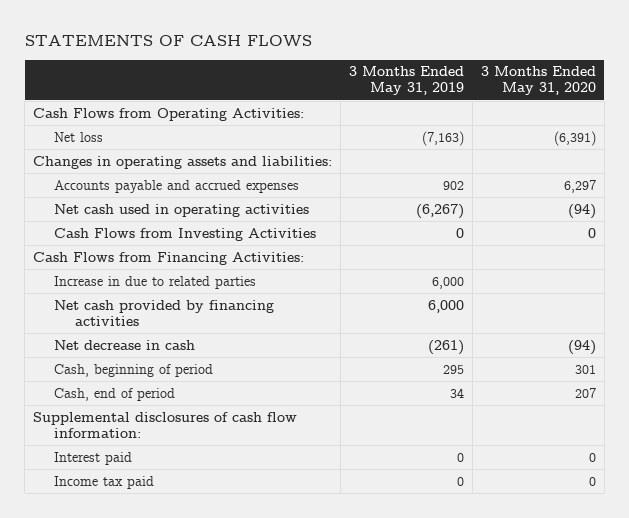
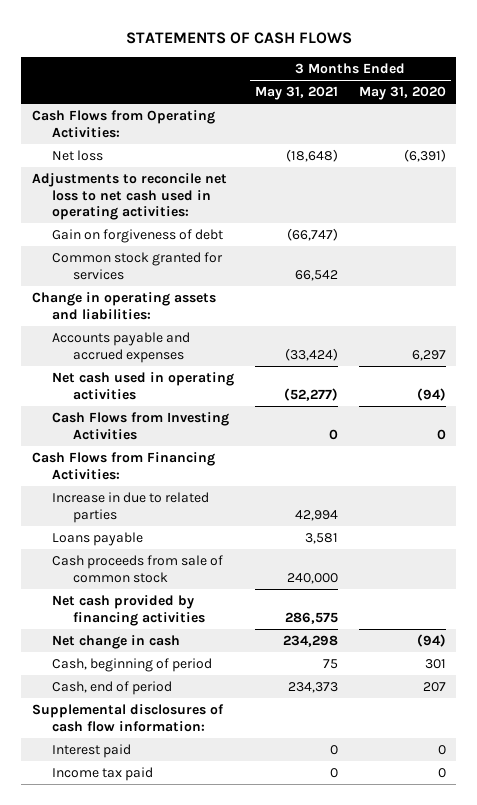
[348,66,464,96] 3 Months Ended May 31, 2019 -> none
none -> [255,86,339,101] May 31, 2021
none -> [31,172,227,221] Adjustments to reconcile net loss to net cash used in operating activities:
none -> [52,228,224,243] Gain on forgiveness of debt
none -> [52,251,224,280] Common stock granted for services
[33,155,333,169] Changes in operating assets and liabilities: -> [31,291,216,320] Change in operating assets and liabilities:
none -> [52,531,144,546] Loans payable
none -> [52,554,224,583] Cash proceeds from sale of common stock
[54,339,196,350] Net decrease in cash -> [52,634,181,649] Net change in cash

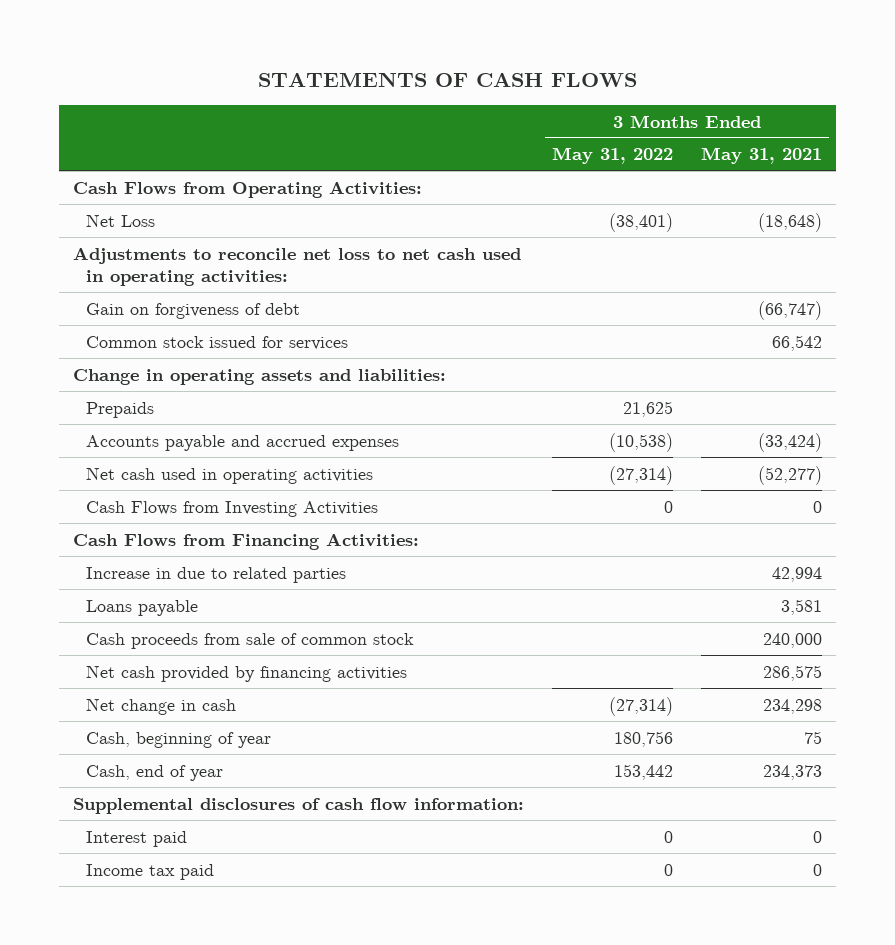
[358,86,446,101] May 31, 2020 -> none
none -> [552,147,674,165] May 31, 2022
[52,149,104,161] Net loss -> [85,213,155,227] Net Loss
[52,251,224,280] Common stock granted for services -> [85,335,348,350] Common stock issued for services
none -> [85,401,154,418] Prepaids
[52,657,213,672] Cash, beginning of period -> [85,731,271,748] Cash, beginning of year
[52,680,173,695] Cash, end of period -> [85,764,223,781] Cash, end of year

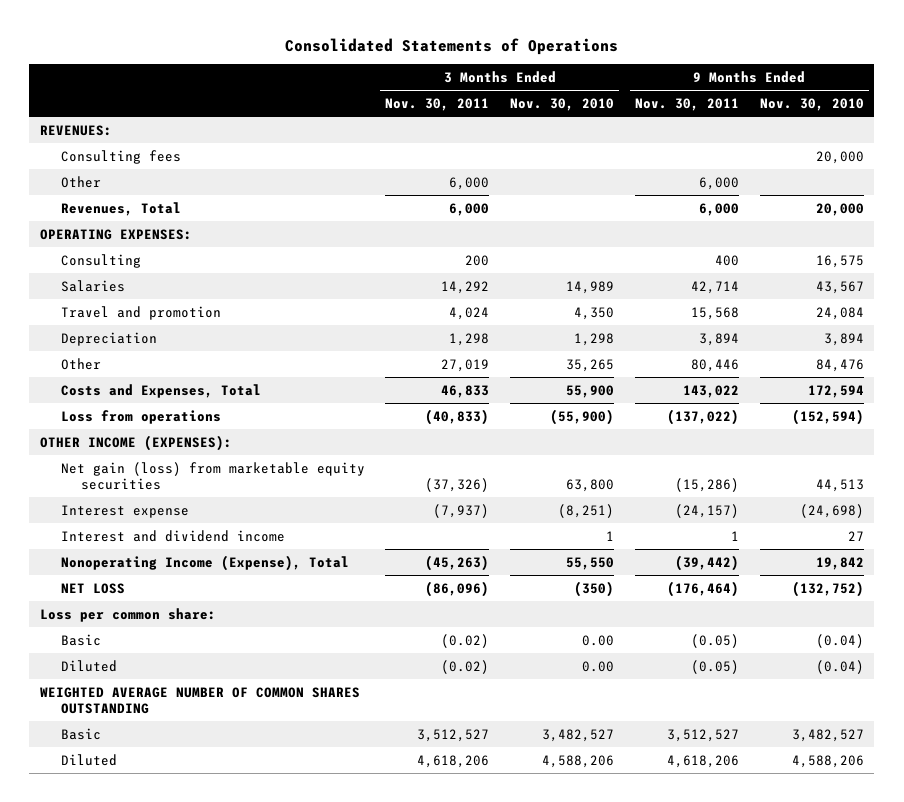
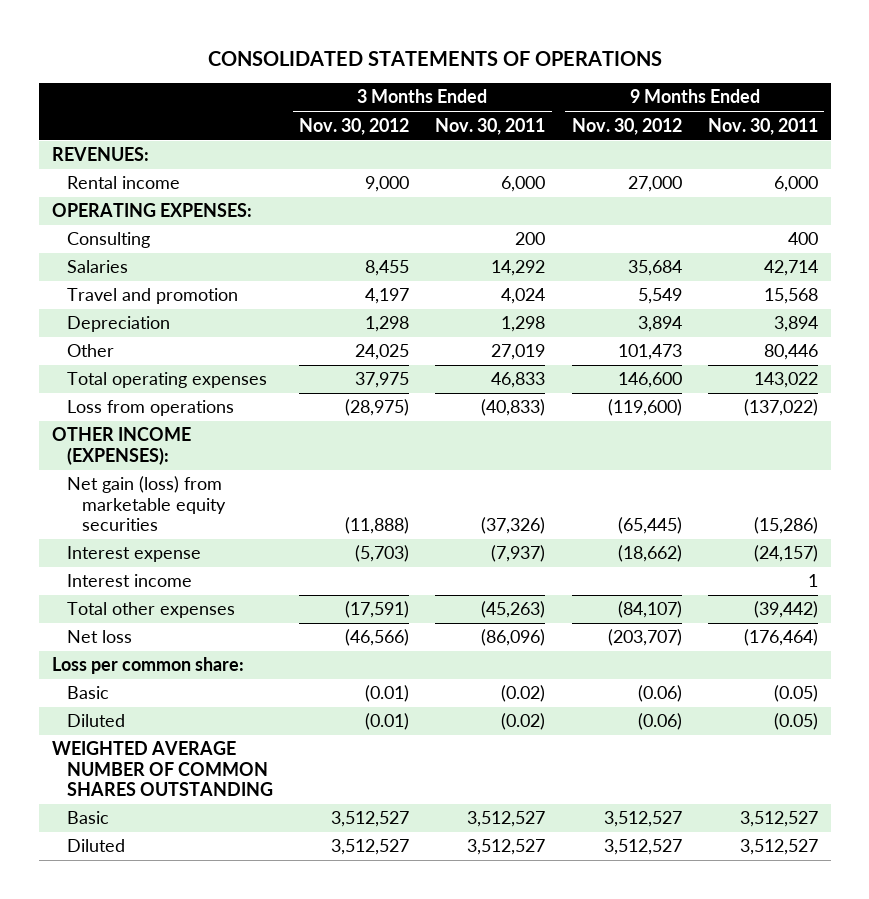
[284,37,618,55] Consolidated Statements of Operations -> [207,50,662,66] CONSOLIDATED STATEMENTS OF OPERATIONS
[510,97,615,111] Nov. 30, 2010 -> none
[759,97,864,111] Nov. 30, 2010 -> none
none -> [299,117,410,135] Nov. 30, 2012
none -> [571,117,682,135] Nov. 30, 2012
[60,149,181,164] Consulting fees -> none
[60,201,181,216] Revenues, Total -> none
[60,175,101,188] Other -> [66,176,180,190] Rental income
[60,383,261,398] Costs and Expenses, Total -> [66,372,267,389] Total operating expenses
[60,529,285,542] Interest and dividend income -> [66,574,192,588] Interest income
[60,554,349,571] Nonoperating Income (Expense), Total -> [66,602,235,619] Total other expenses
[60,582,125,594] NET LOSS -> [66,630,132,644] Net loss
[417,754,490,768] 4,618,206 -> [467,839,546,856] 3,512,527
[666,754,739,768] 4,618,206 -> [739,839,818,856] 3,512,527

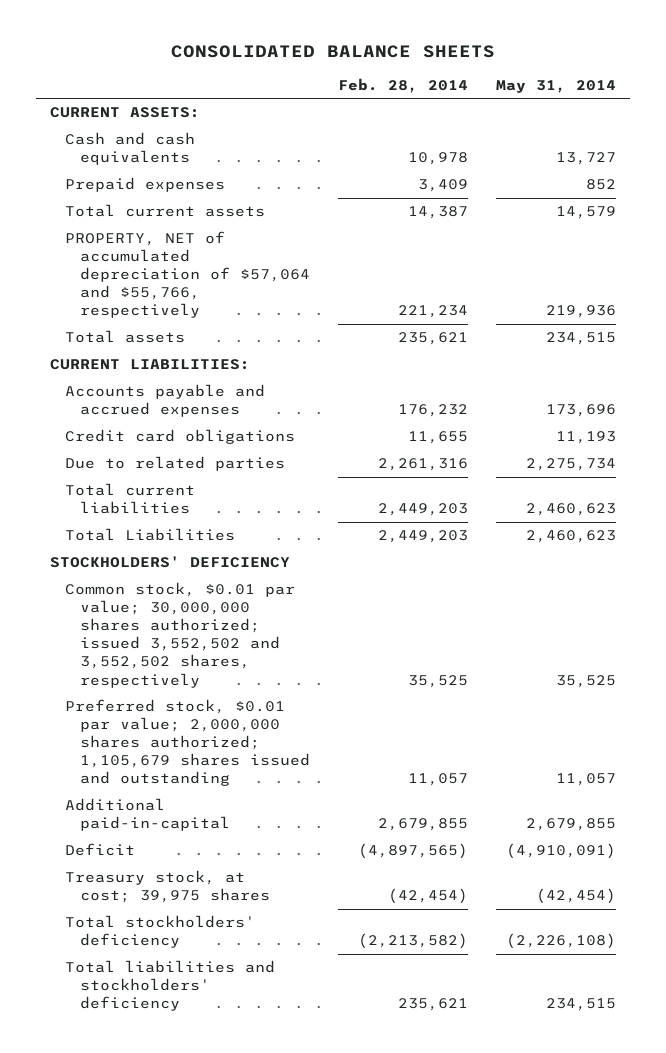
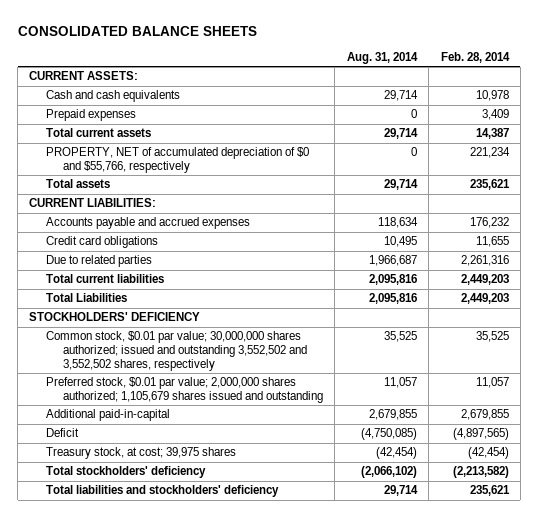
[496,79,617,93] May 31, 2014 -> none
none -> [346,51,418,64] Aug. 31, 2014
[64,231,310,319] PROPERTY, NET of accumulated depreciation of $57,064 and $55,766, respectively -> [46,147,310,174] PROPERTY, NET of accumulated depreciation of $0 and $55,766, respectively
[64,582,295,688] Common stock, $0.01 par value; 30,000,000 shares authorized; issued 3,552,502 and 3,552,502 shares, respectively -> [46,331,307,371] Common stock, $0.01 par value; 30,000,000 shares authorized; issued and outstanding 3,552,502 and 3,552,502 shares, respectively

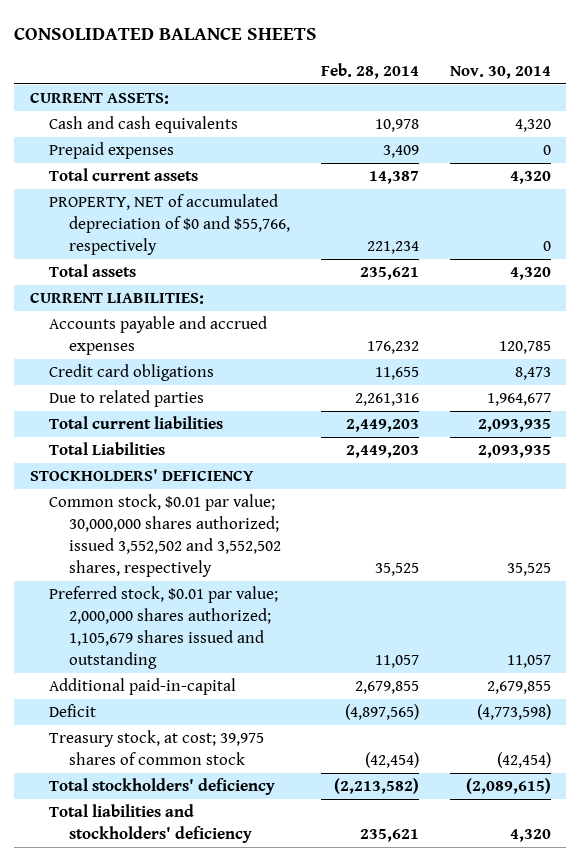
[346,51,418,64] Aug. 31, 2014 -> none
none -> [449,65,551,79] Nov. 30, 2014
[46,331,307,371] Common stock, $0.01 par value; 30,000,000 shares authorized; issued and outstanding 3,552,502 and 3,552,502 shares, respectively -> [49,494,281,578] Common stock, $0.01 par value; 30,000,000 shares authorized; issued 3,552,502 and 3,552,502 shares, respectively
[46,447,237,460] Treasury stock, at cost; 39,975 shares -> [49,730,265,766] Treasury stock, at cost; 39,975 shares of common stock

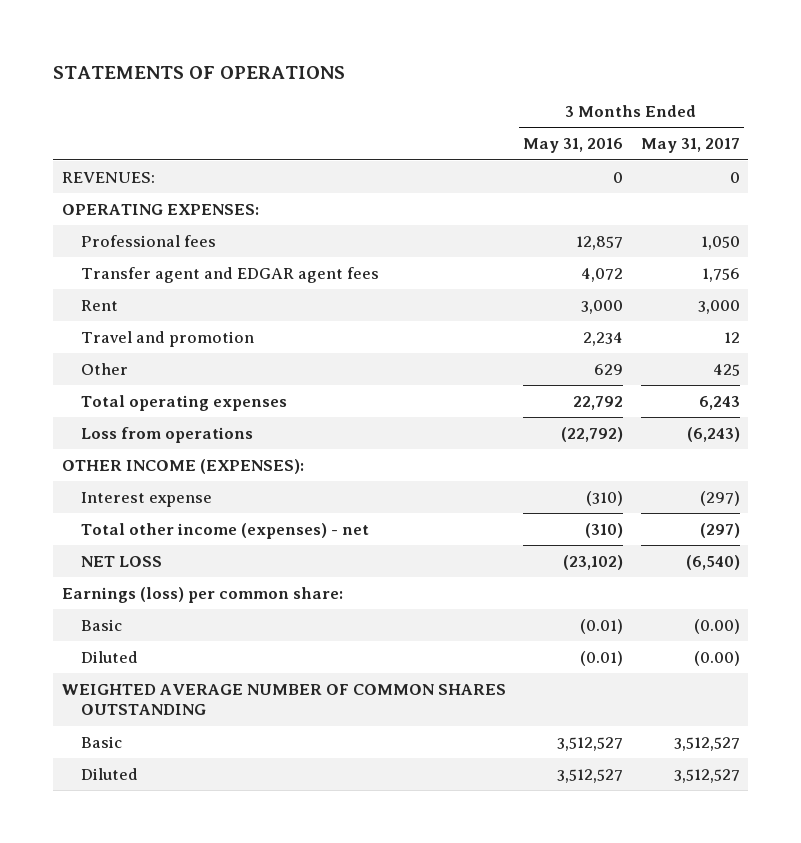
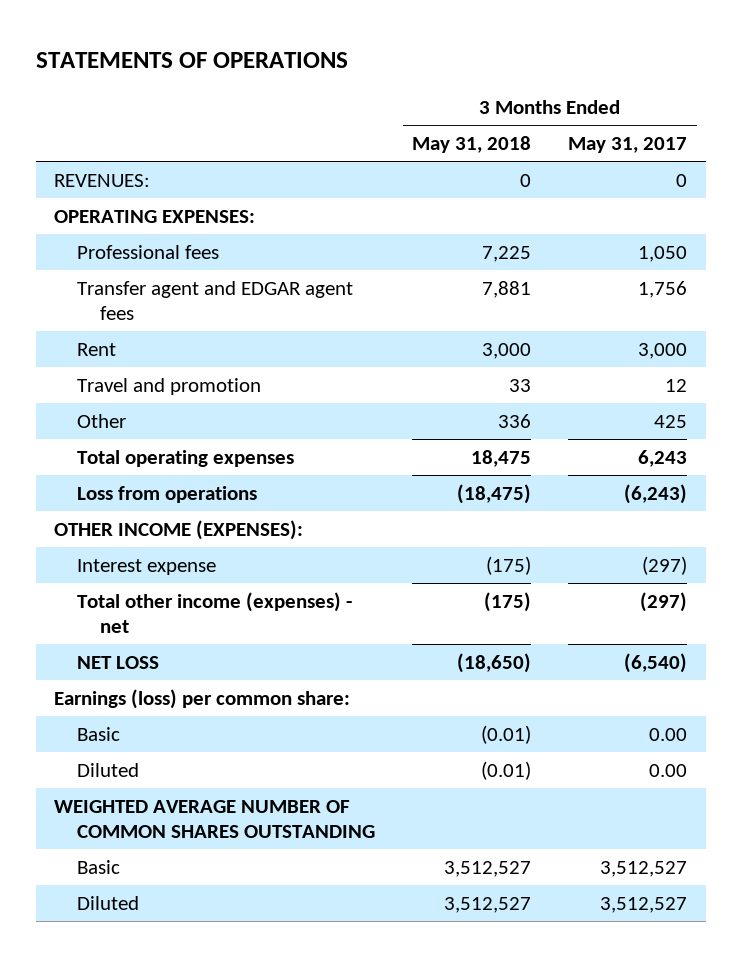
[523,138,624,154] May 31, 2016 -> none
none -> [412,136,532,154] May 31, 2018
[693,618,740,634] (0.00) -> [649,727,688,741] 0.00
[693,650,740,666] (0.00) -> [649,763,688,777] 0.00

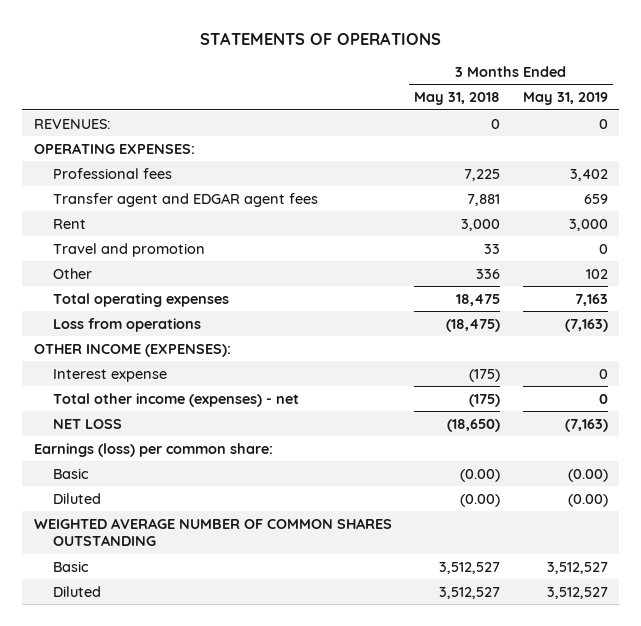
[568,137,688,154] May 31, 2017 -> none
none -> [522,92,608,106] May 31, 2019
[481,724,532,744] (0.01) -> [460,468,501,482] (0.00)
[481,760,532,780] (0.01) -> [460,493,501,507] (0.00)

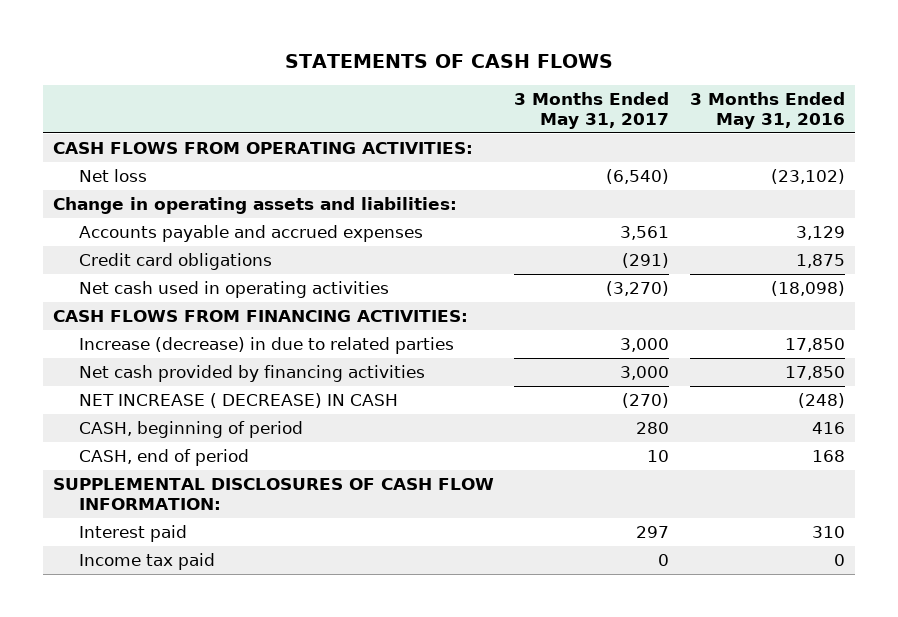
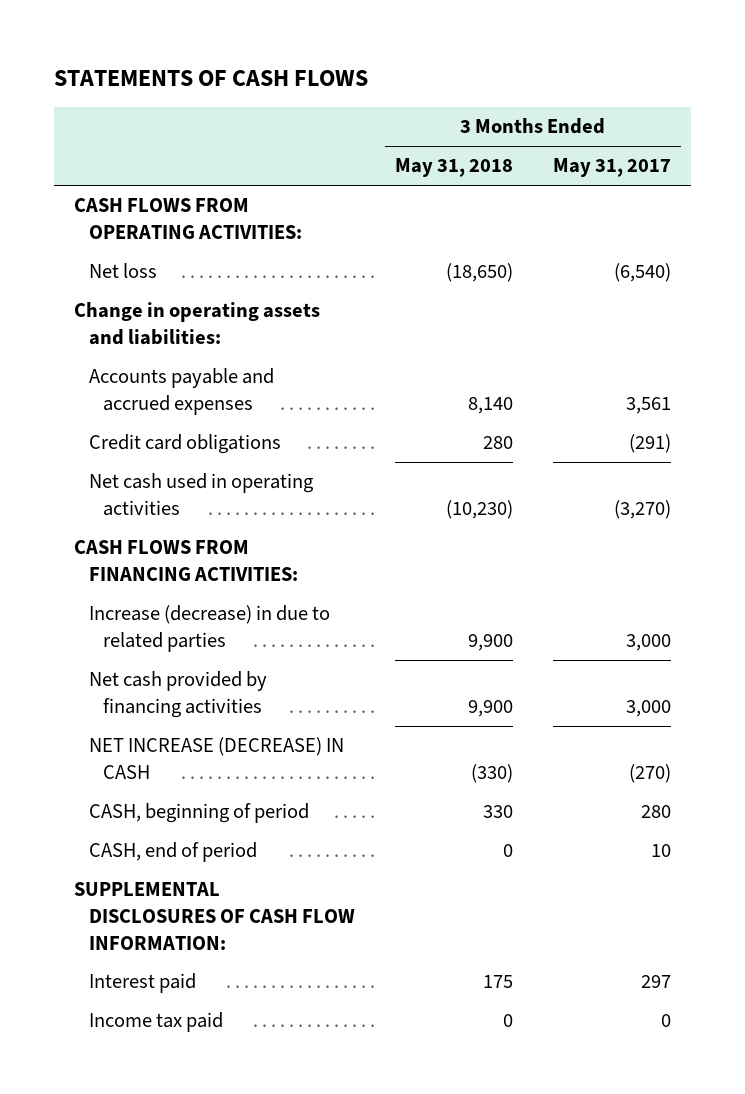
[690,91,846,129] 3 Months Ended May 31, 2016 -> none
none -> [394,158,513,178] May 31, 2018
[78,392,398,408] NET INCREASE ( DECREASE) IN CASH -> [88,737,344,780] NET INCREASE (DECREASE) IN CASH

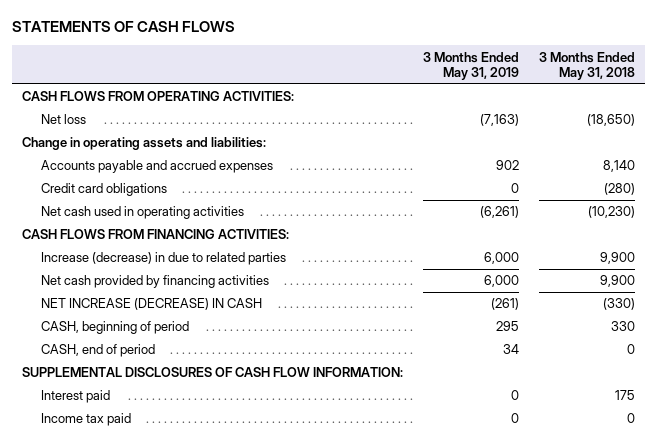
[552,158,671,178] May 31, 2017 -> none
none -> [423,51,520,81] 3 Months Ended May 31, 2019
[482,436,513,450] 280 -> [604,183,636,196] (280)

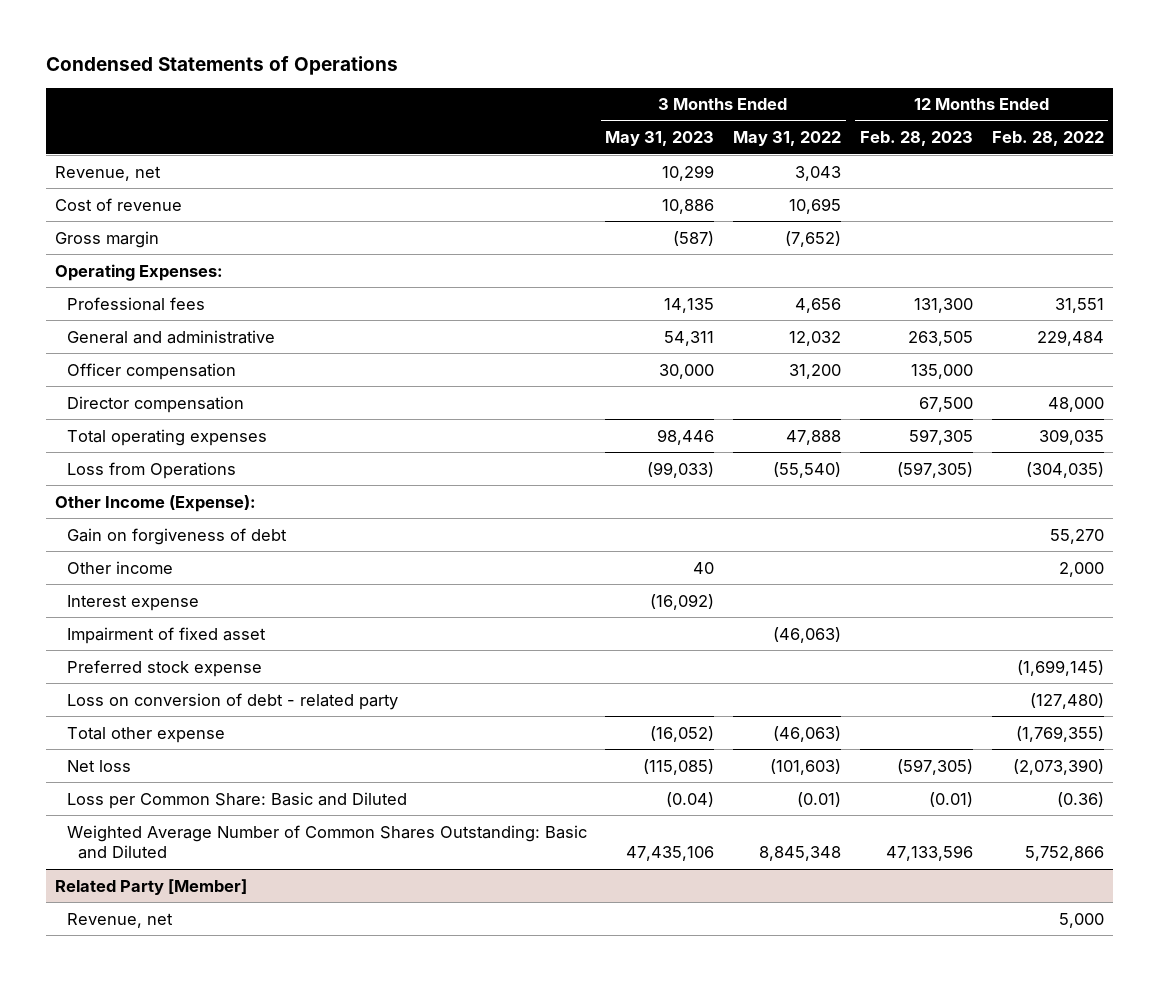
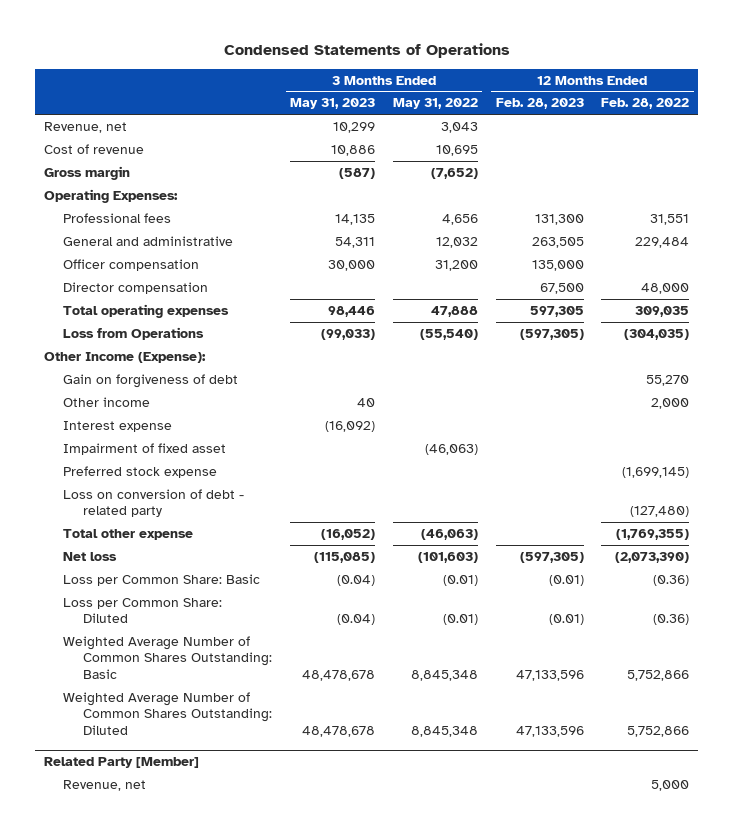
[66,791,407,809] Loss per Common Share: Basic and Diluted -> [63,573,261,586] Loss per Common Share: Basic
none -> [63,597,223,624] Loss per Common Share: Diluted
[66,824,587,860] Weighted Average Number of Common Shares Outstanding: Basic and Diluted -> [63,635,273,679] Weighted Average Number of Common Shares Outstanding: Basic
[626,846,715,862] 47,435,106 -> [301,669,375,681] 48,478,678
none -> [63,691,273,735] Weighted Average Number of Common Shares Outstanding: Diluted

